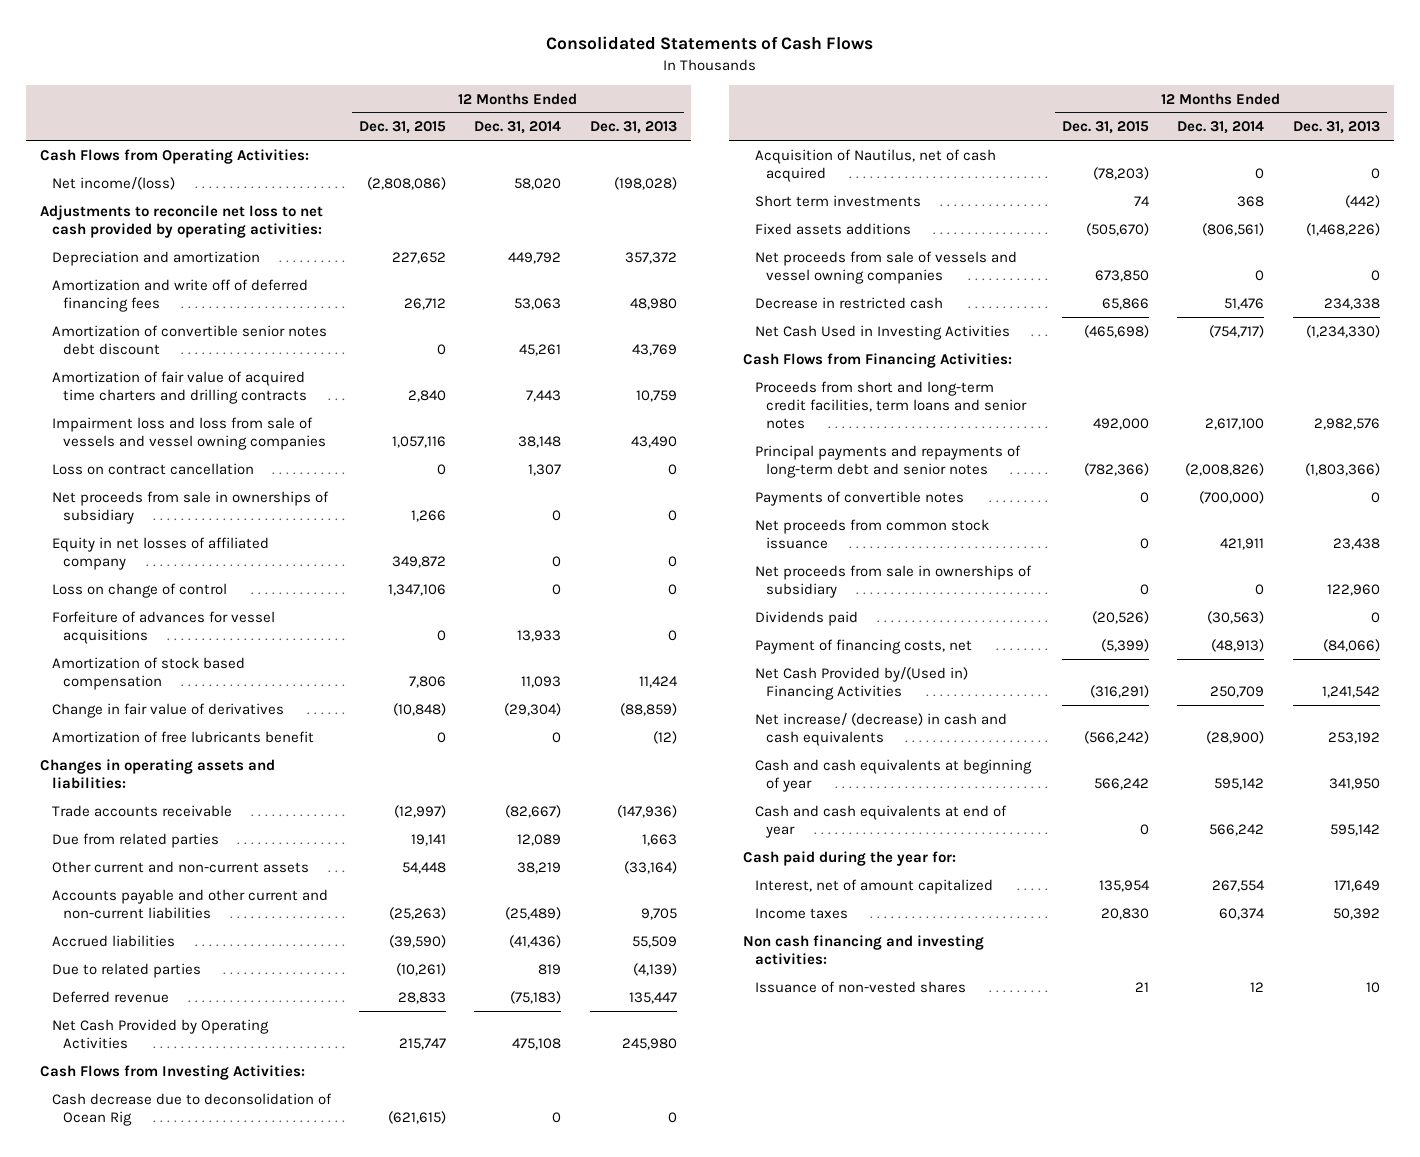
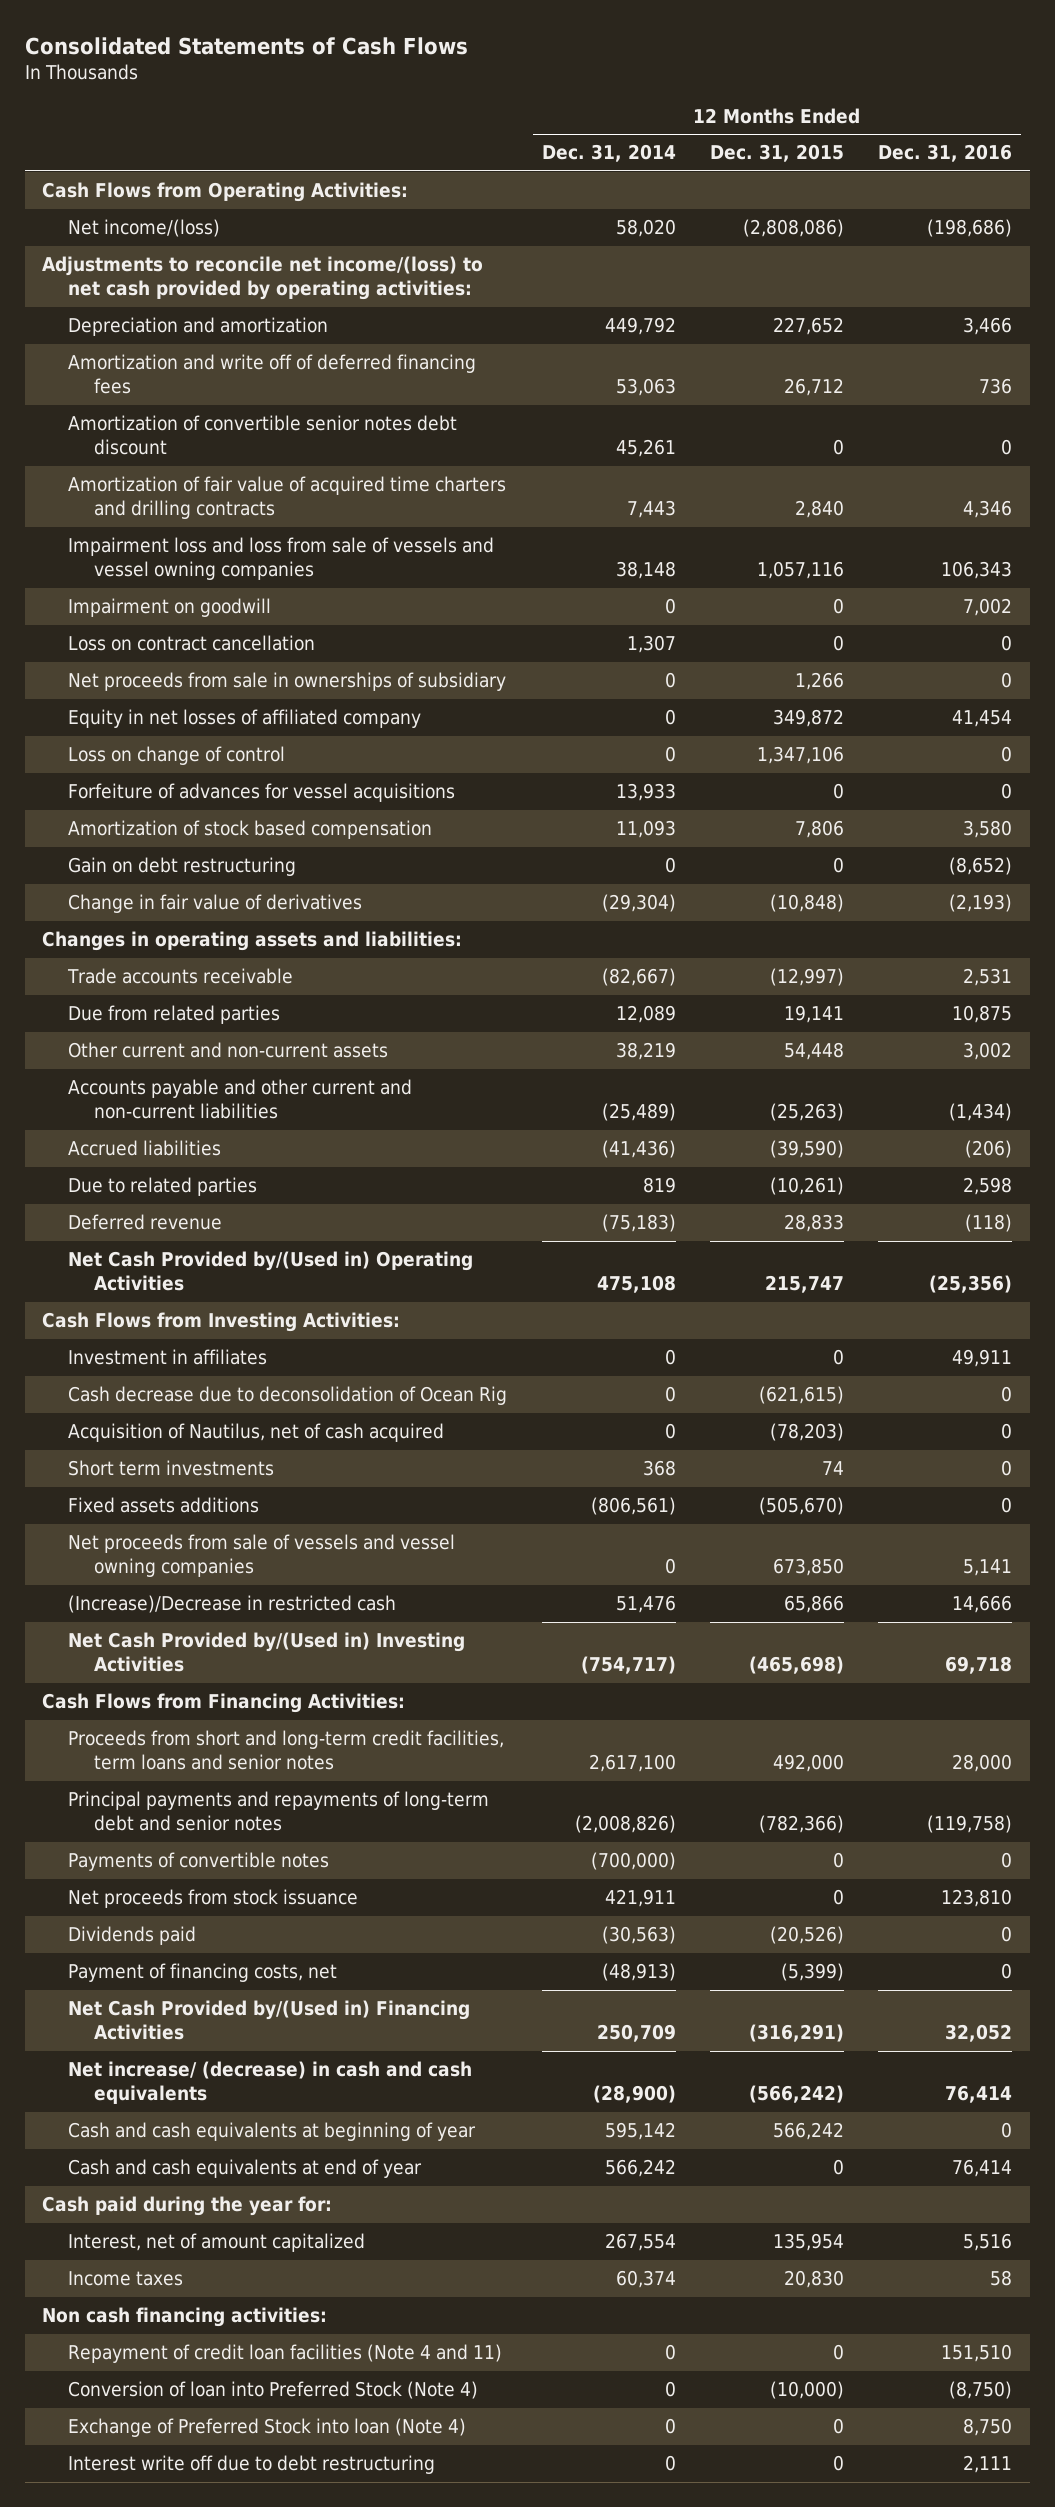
[589,121,677,135] Dec. 31, 2013 -> none
none -> [878,144,1013,163] Dec. 31, 2016
[39,204,323,238] Adjustments to reconcile net loss to net cash provided by operating activities: -> [42,256,484,301] Adjustments to reconcile net income/(loss) to net cash provided by operating activities:
none -> [68,598,272,618] Impairment on goodwill
none -> [68,857,297,877] Gain on debt restructuring
[51,730,314,743] Amortization of free lubricants benefit -> none
[51,1018,269,1049] Net Cash Provided by Operating Activities -> [68,1251,474,1292] Net Cash Provided by/(Used in) Operating Activities
none -> [68,1349,268,1366] Investment in affiliates
[754,296,943,309] Decrease in restricted cash -> [68,1595,397,1614] (Increase)/Decrease in restricted cash
[754,324,1010,340] Net Cash Used in Investing Activities -> [68,1632,466,1673] Net Cash Provided by/(Used in) Investing Activities
[754,564,1032,598] Net proceeds from sale in ownerships of subsidiary -> none
[754,518,989,549] Net proceeds from common stock issuance -> [68,1889,359,1909] Net proceeds from stock issuance
[754,980,966,993] Issuance of non-vested shares -> none
[743,934,985,965] Non cash financing and investing activities: -> [42,2307,328,2328] Non cash financing activities:
none -> [68,2344,503,2364] Repayment of credit loan facilities (Note 4 and 11)
none -> [68,2381,479,2400] Conversion of loan into Preferred Stock (Note 4)
none -> [68,2418,467,2438] Exchange of Preferred Stock into loan (Note 4)
none -> [68,2455,436,2475] Interest write off due to debt restructuring

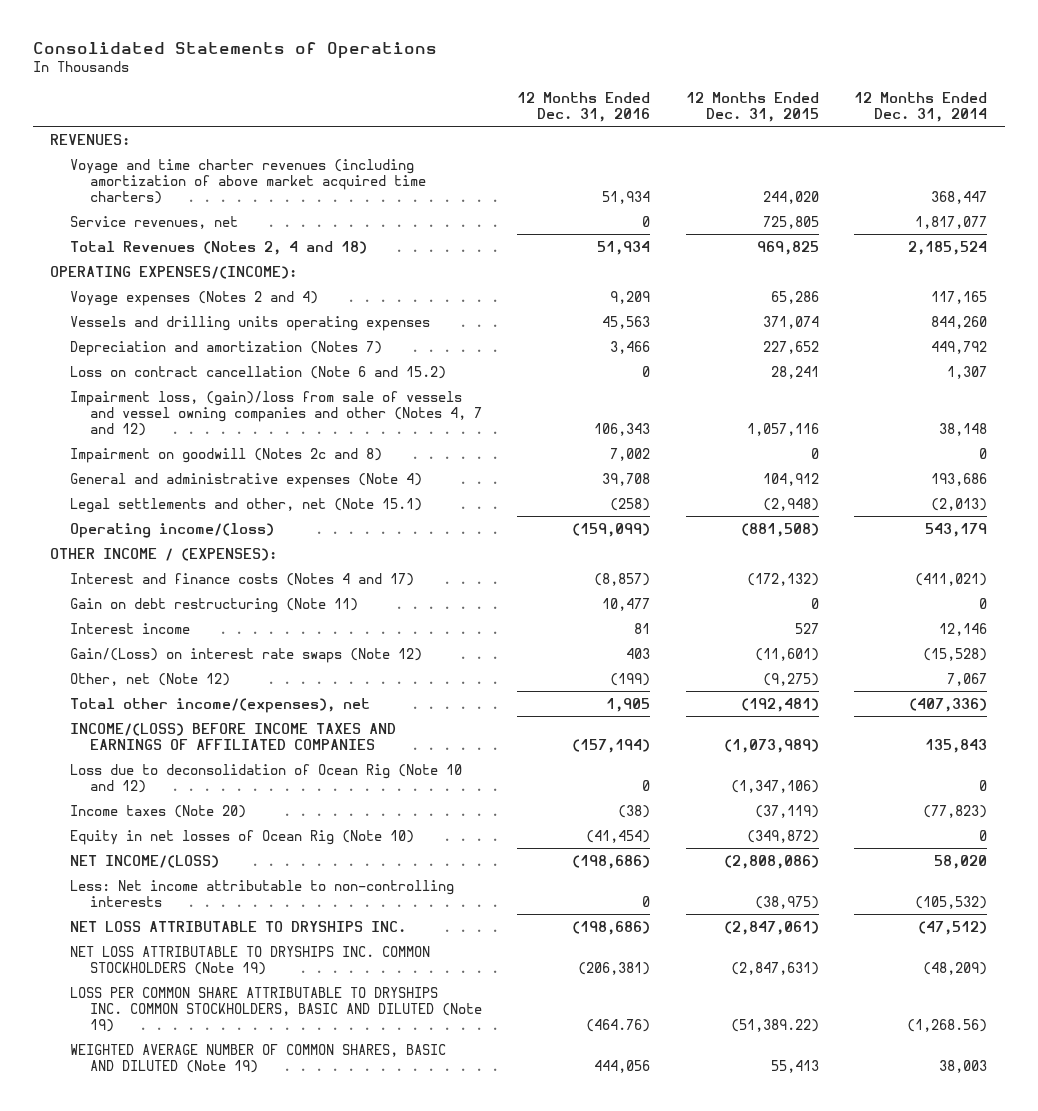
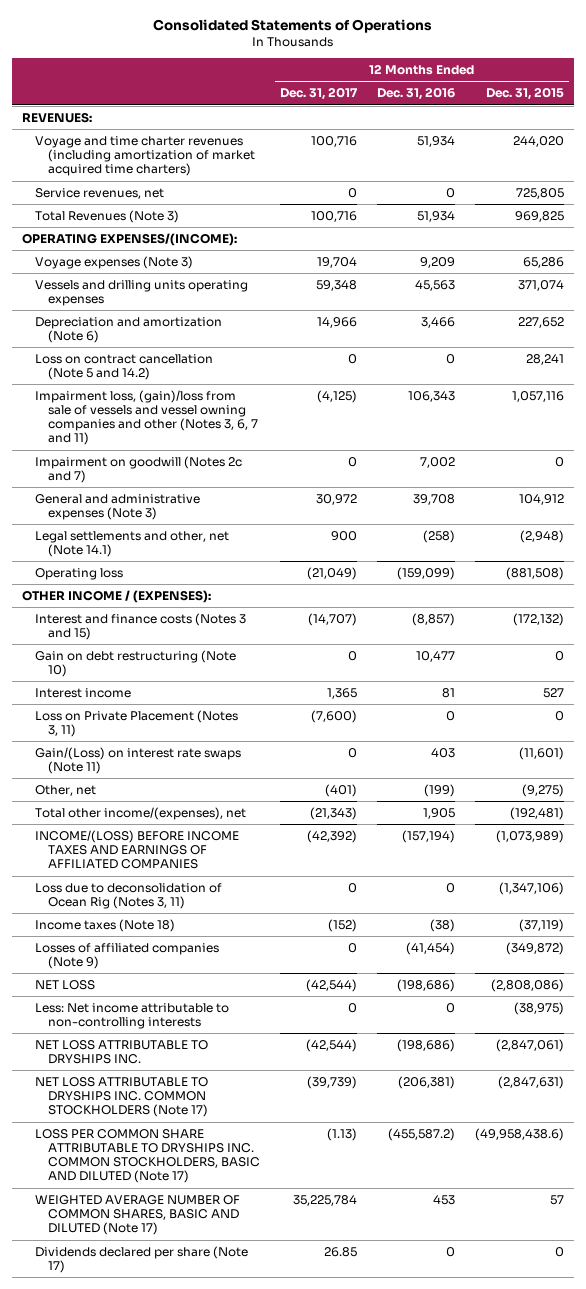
[854,92,988,123] 12 Months Ended Dec. 31, 2014 -> none
none -> [280,87,359,101] Dec. 31, 2017
[70,158,426,204] Voyage and time charter revenues (including amortization of above market acquired time charters) -> [35,136,256,177] Voyage and time charter revenues (including amortization of market acquired time charters)
[70,240,368,255] Total Revenues (Notes 2, 4 and 18) -> [35,210,180,224] Total Revenues (Note 3)
[70,290,319,306] Voyage expenses (Notes 2 and 4) -> [35,256,194,270] Voyage expenses (Note 3)
[70,340,383,356] Depreciation and amortization (Notes 7) -> [35,317,223,344] Depreciation and amortization (Note 6)
[70,365,447,379] Loss on contract cancellation (Note 6 and 15.2) -> [35,354,214,381] Loss on contract cancellation (Note 5 and 14.2)
[70,390,482,436] Impairment loss, (gain)/loss from sale of vessels and vessel owning companies and other (Notes 4, 7 and 12) -> [35,390,259,446] Impairment loss, (gain)/loss from sale of vessels and vessel owning companies and other (Notes 3, 6, 7 and 11)
[70,447,383,463] Impairment on goodwill (Notes 2c and 8) -> [35,456,243,484] Impairment on goodwill (Notes 2c and 7)
[70,472,423,488] General and administrative expenses (Note 4) -> [35,494,201,521] General and administrative expenses (Note 3)
[70,497,423,513] Legal settlements and other, net (Note 15.1) -> [35,531,230,558] Legal settlements and other, net (Note 14.1)
[70,522,275,538] Operating income/(loss) -> [35,568,124,581] Operating loss
[70,572,415,586] Interest and finance costs (Notes 4 and 17) -> [35,613,247,641] Interest and finance costs (Notes 3 and 15)
[70,597,359,613] Gain on debt restructuring (Note 11) -> [35,650,237,678] Gain on debt restructuring (Note 10)
none -> [35,710,239,738] Loss on Private Placement (Notes 3, 11)
[70,647,423,663] Gain/(Loss) on interest rate swaps (Note 12) -> [35,747,242,775] Gain/(Loss) on interest rate swaps (Note 11)
[70,672,231,686] Other, net (Note 12) -> [35,785,97,797] Other, net
[70,763,463,793] Loss due to deconsolidation of Ocean Rig (Note 10 and 12) -> [35,883,223,910] Loss due to deconsolidation of Ocean Rig (Notes 3, 11)
[70,804,247,818] Income taxes (Note 20) -> [35,919,176,933] Income taxes (Note 18)
[70,829,415,845] Equity in net losses of Ocean Rig (Note 10) -> [35,943,220,970] Losses of affiliated companies (Note 9)
[70,854,220,868] NET INCOME/(LOSS) -> [35,980,96,991] NET LOSS
[70,945,431,975] NET LOSS ATTRIBUTABLE TO DRYSHIPS INC. COMMON STOCKHOLDERS (Note 19) -> [35,1077,209,1118] NET LOSS ATTRIBUTABLE TO DRYSHIPS INC. COMMON STOCKHOLDERS (Note 17)
[70,986,482,1032] LOSS PER COMMON SHARE ATTRIBUTABLE TO DRYSHIPS INC. COMMON STOCKHOLDERS, BASIC AND DILUTED (Note 19) -> [35,1129,261,1184] LOSS PER COMMON SHARE ATTRIBUTABLE TO DRYSHIPS INC. COMMON STOCKHOLDERS, BASIC AND DILUTED (Note 17)
[586,1018,651,1032] (464.76) -> [388,1128,456,1142] (455,587.2)
[730,1018,819,1032] (51,389.22) -> [475,1128,565,1142] (49,958,438.6)
[70,1043,447,1073] WEIGHTED AVERAGE NUMBER OF COMMON SHARES, BASIC AND DILUTED (Note 19) -> [35,1195,241,1236] WEIGHTED AVERAGE NUMBER OF COMMON SHARES, BASIC AND DILUTED (Note 17)
[594,1059,651,1073] 444,056 -> [433,1195,456,1206] 453
[770,1059,819,1073] 55,413 -> [550,1195,565,1206] 57
none -> [35,1246,249,1274] Dividends declared per share (Note 17)

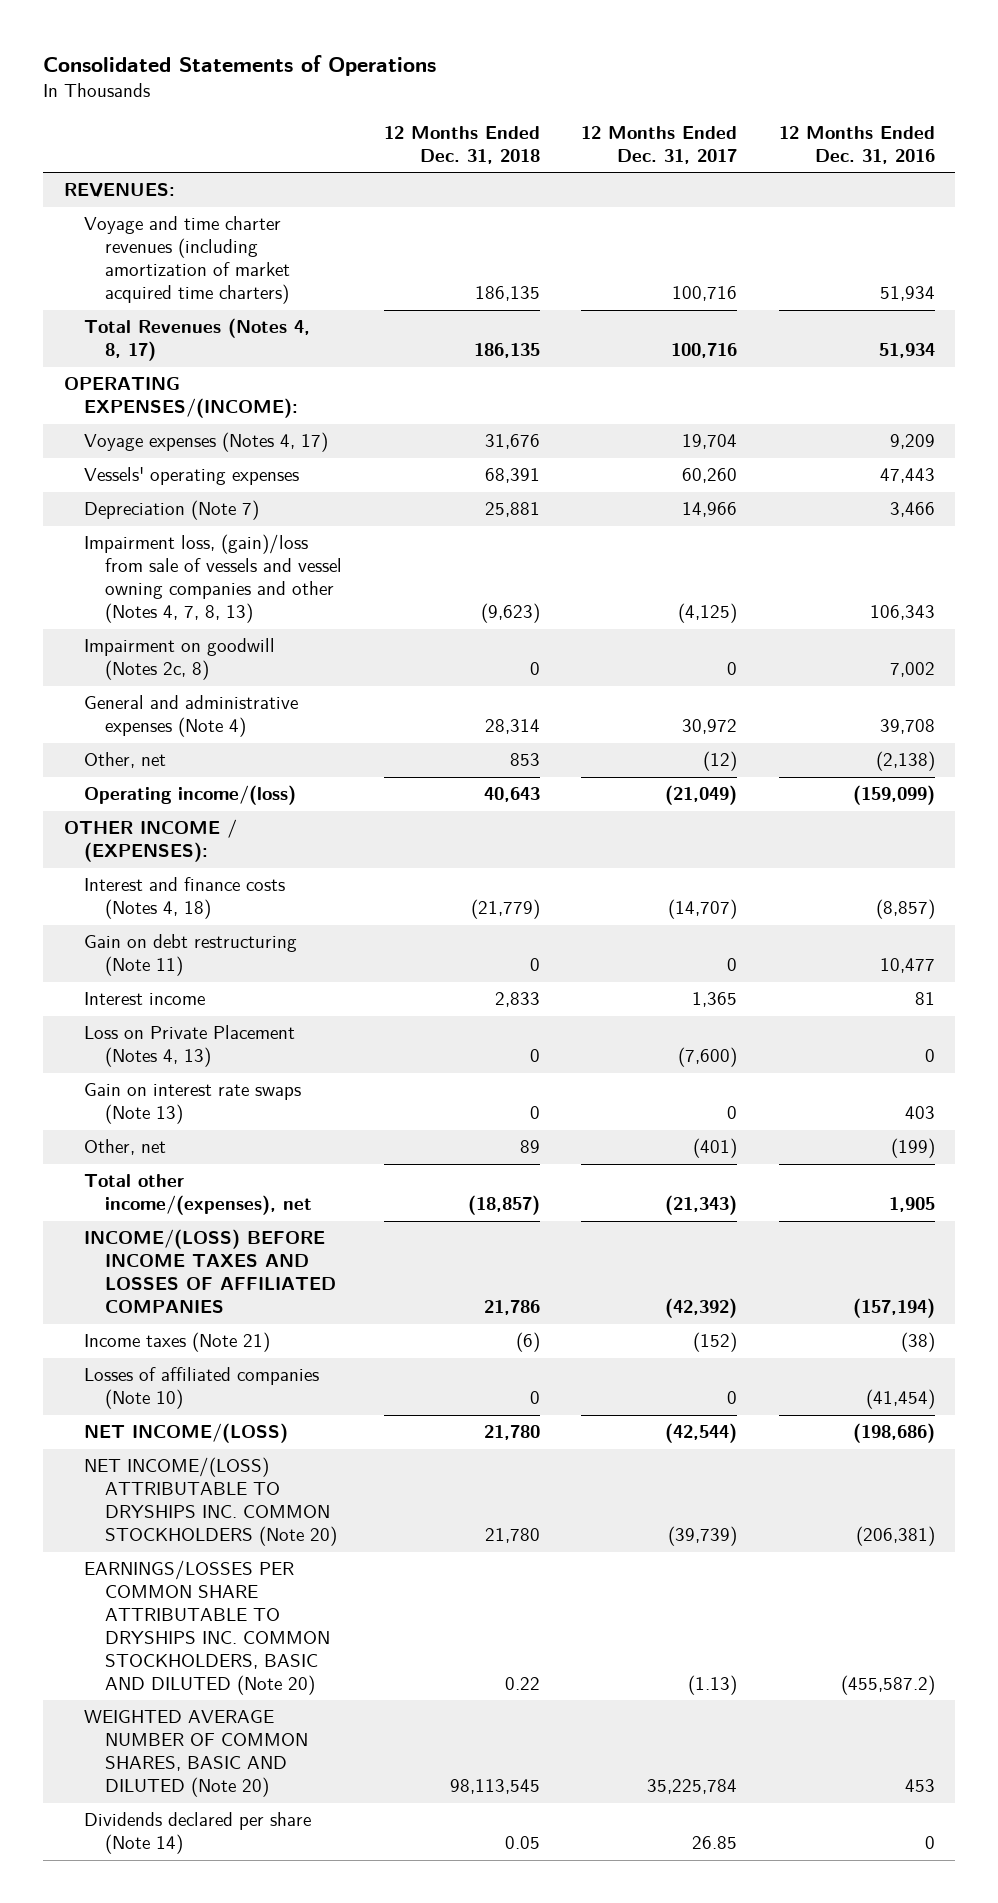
[486,87,565,101] Dec. 31, 2015 -> none
none -> [383,126,540,165] 12 Months Ended Dec. 31, 2018
[35,188,165,200] Service revenues, net -> none
[35,210,180,224] Total Revenues (Note 3) -> [84,318,311,362] Total Revenues (Notes 4, 8, 17)
[35,354,214,381] Loss on contract cancellation (Note 5 and 14.2) -> none
[35,256,194,270] Voyage expenses (Note 3) -> [84,432,329,453] Voyage expenses (Notes 4, 17)
[35,280,249,307] Vessels and drilling units operating expenses -> [84,467,300,486] Vessels' operating expenses
[316,280,358,292] 59,348 -> [682,468,738,484] 60,260
[415,280,456,292] 45,563 -> [879,468,935,484] 47,443
[35,317,223,344] Depreciation and amortization (Note 6) -> [84,500,260,521] Depreciation (Note 7)
[35,390,259,446] Impairment loss, (gain)/loss from sale of vessels and vessel owning companies and other (Notes 3, 6, 7 and 11) -> [84,534,343,624] Impairment loss, (gain)/loss from sale of vessels and vessel owning companies and other (Notes 4, 7, 8, 13)
[35,456,243,484] Impairment on goodwill (Notes 2c and 7) -> [84,638,276,681] Impairment on goodwill (Notes 2c, 8)
[35,494,201,521] General and administrative expenses (Note 3) -> [84,695,299,738] General and administrative expenses (Note 4)
[35,531,230,558] Legal settlements and other, net (Note 14.1) -> [84,752,167,769] Other, net
[331,531,358,542] 900 -> [703,751,738,772] (12)
[423,530,456,544] (258) -> [875,751,935,772] (2,138)
[35,568,124,581] Operating loss -> [84,785,297,806] Operating income/(loss)
[35,613,247,641] Interest and finance costs (Notes 3 and 15) -> [84,877,286,920] Interest and finance costs (Notes 4, 18)
[35,650,237,678] Gain on debt restructuring (Note 10) -> [84,934,298,977] Gain on debt restructuring (Note 11)
[35,710,239,738] Loss on Private Placement (Notes 3, 11) -> [84,1025,296,1068] Loss on Private Placement (Notes 4, 13)
[35,747,242,775] Gain/(Loss) on interest rate swaps (Note 11) -> [84,1083,302,1125] Gain on interest rate swaps (Note 13)
[35,883,223,910] Loss due to deconsolidation of Ocean Rig (Notes 3, 11) -> none
[35,1003,230,1030] Less: Net income attributable to non-controlling interests -> none
[35,1040,209,1065] NET LOSS ATTRIBUTABLE TO DRYSHIPS INC. -> none
[35,830,240,870] INCOME/(LOSS) BEFORE INCOME TAXES AND EARNINGS OF AFFILIATED COMPANIES -> [84,1229,337,1314] INCOME/(LOSS) BEFORE INCOME TAXES AND LOSSES OF AFFILIATED COMPANIES
[35,919,176,933] Income taxes (Note 18) -> [84,1332,271,1353] Income taxes (Note 21)
[35,943,220,970] Losses of affiliated companies (Note 9) -> [84,1367,320,1410] Losses of affiliated companies (Note 10)
[35,980,96,991] NET LOSS -> [84,1423,289,1444] NET INCOME/(LOSS)
[35,1077,209,1118] NET LOSS ATTRIBUTABLE TO DRYSHIPS INC. COMMON STOCKHOLDERS (Note 17) -> [84,1457,338,1547] NET INCOME/(LOSS) ATTRIBUTABLE TO DRYSHIPS INC. COMMON STOCKHOLDERS (Note 20)
[35,1129,261,1184] LOSS PER COMMON SHARE ATTRIBUTABLE TO DRYSHIPS INC. COMMON STOCKHOLDERS, BASIC AND DILUTED (Note 17) -> [84,1560,331,1696] EARNINGS/LOSSES PER COMMON SHARE ATTRIBUTABLE TO DRYSHIPS INC. COMMON STOCKHOLDERS, BASIC AND DILUTED (Note 20)
[35,1195,241,1236] WEIGHTED AVERAGE NUMBER OF COMMON SHARES, BASIC AND DILUTED (Note 17) -> [84,1710,309,1798] WEIGHTED AVERAGE NUMBER OF COMMON SHARES, BASIC AND DILUTED (Note 20)
[35,1246,249,1274] Dividends declared per share (Note 17) -> [84,1812,312,1855] Dividends declared per share (Note 14)

